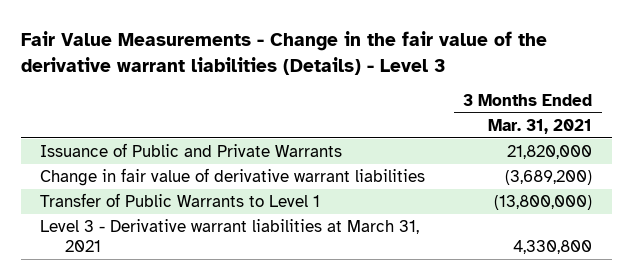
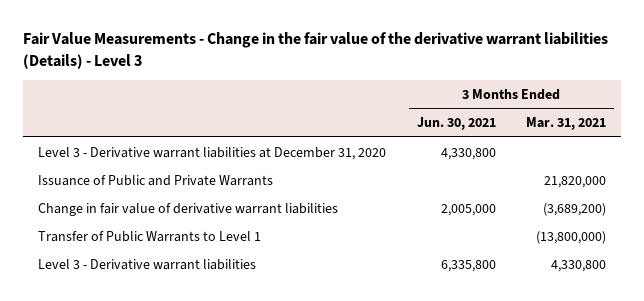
none -> [416,116,496,130] Jun. 30, 2021
none -> [38,146,387,160] Level 3 - Derivative warrant liabilities at December 31, 2020
[39,218,419,253] Level 3 - Derivative warrant liabilities at March 31, 2021 -> [38,258,257,270] Level 3 - Derivative warrant liabilities

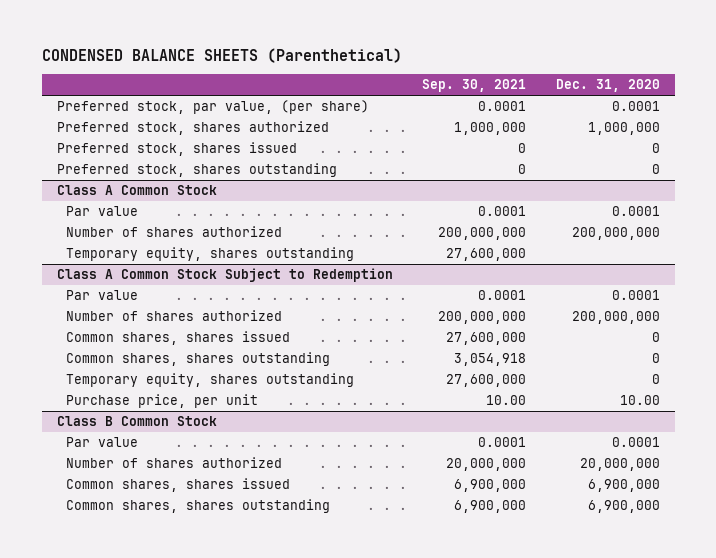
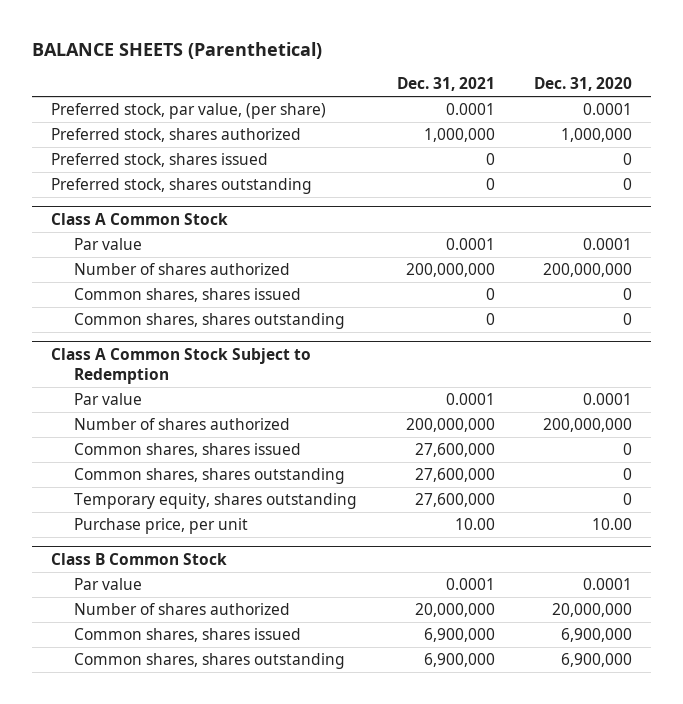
[41,48,402,64] CONDENSED BALANCE SHEETS (Parenthetical) -> [31,41,322,59] BALANCE SHEETS (Parenthetical)
[422,79,527,93] Sep. 30, 2021 -> none
none -> [396,77,495,92] Dec. 31, 2021
[65,247,354,262] Temporary equity, shares outstanding -> none
none -> [74,287,302,302] Common shares, shares issued
none -> [74,312,346,329] Common shares, shares outstanding

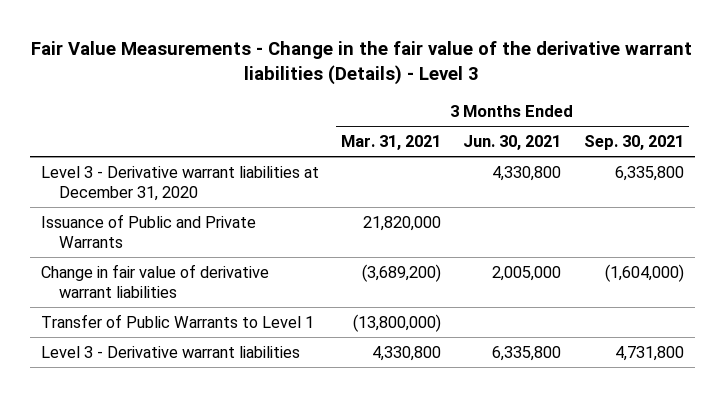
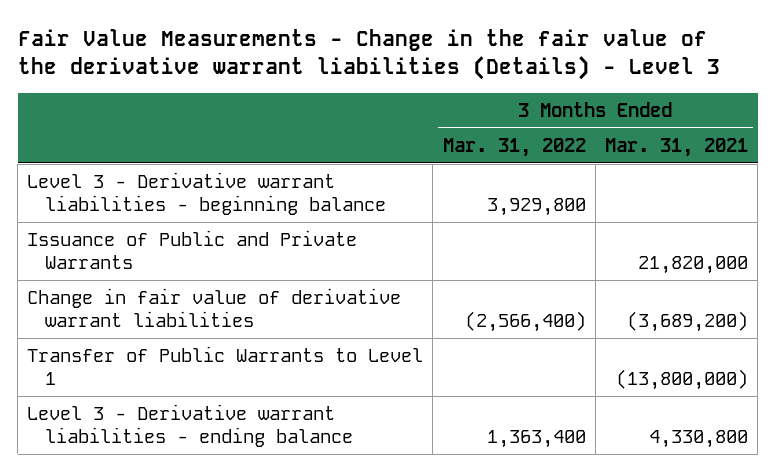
[463,135,562,151] Jun. 30, 2021 -> none
[583,135,684,151] Sep. 30, 2021 -> none
none -> [442,137,586,157] Mar. 31, 2022
[40,165,319,202] Level 3 - Derivative warrant liabilities at December 31, 2020 -> [27,171,387,216] Level 3 - Derivative warrant liabilities - beginning balance
[40,345,300,358] Level 3 - Derivative warrant liabilities -> [27,403,354,448] Level 3 - Derivative warrant liabilities - ending balance

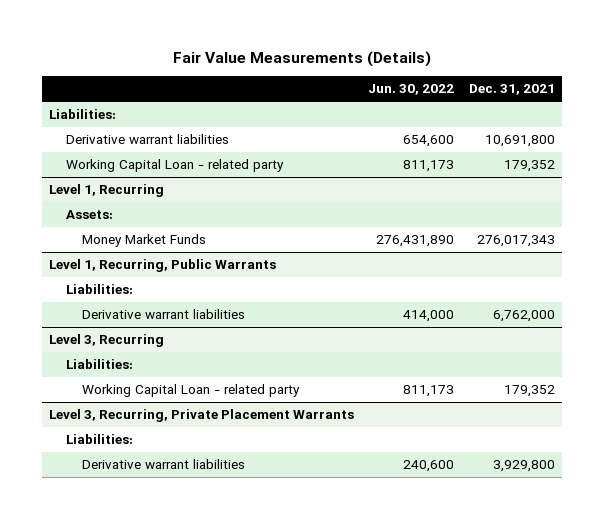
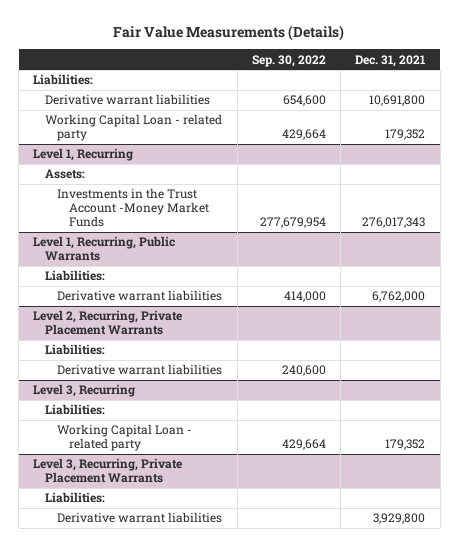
[368,84,455,96] Jun. 30, 2022 -> none
none -> [251,54,326,67] Sep. 30, 2022
[82,234,207,248] Money Market Funds -> [56,188,209,228] Investments in the Trust Account -Money Market Funds
none -> [33,310,183,336] Level 2, Recurring, Private Placement Warrants
none -> [45,344,106,356] Liabilities:
none -> [56,364,222,376] Derivative warrant liabilities

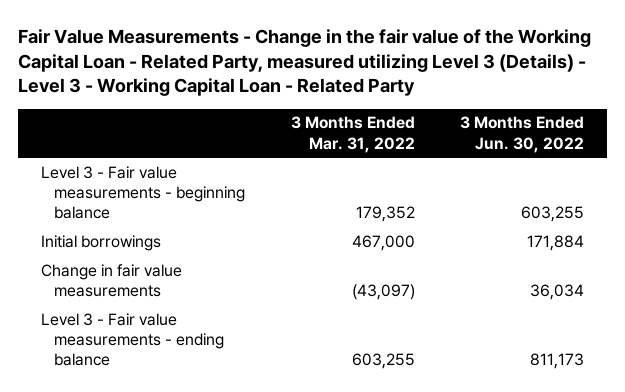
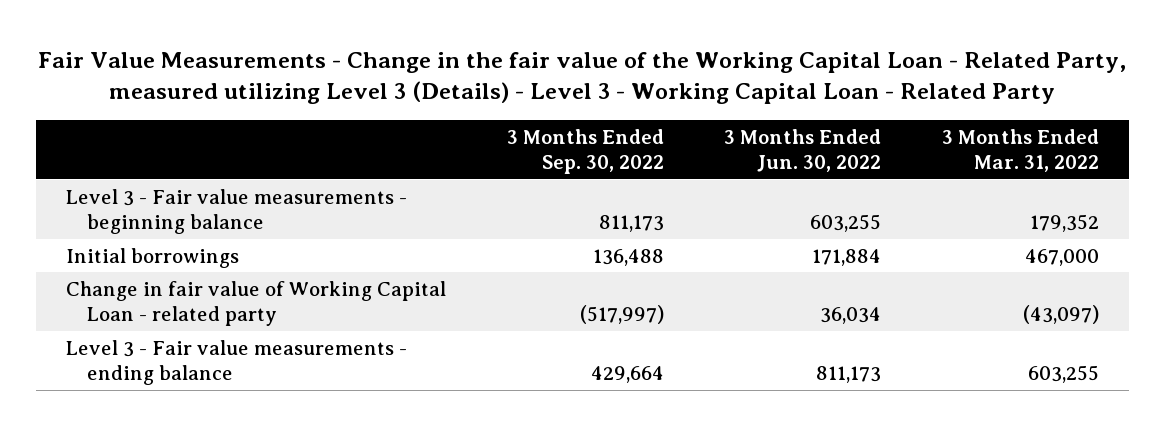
none -> [506,128,664,175] 3 Months Ended Sep. 30, 2022
[40,263,182,298] Change in fair value measurements -> [65,280,446,327] Change in fair value of Working Capital Loan - related party

